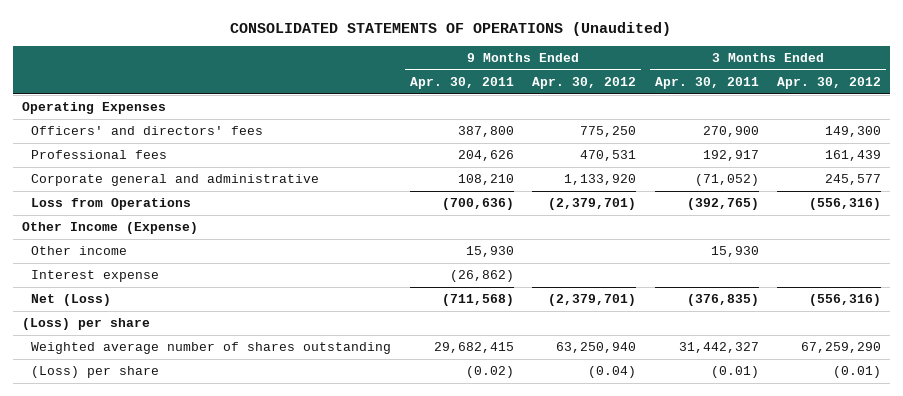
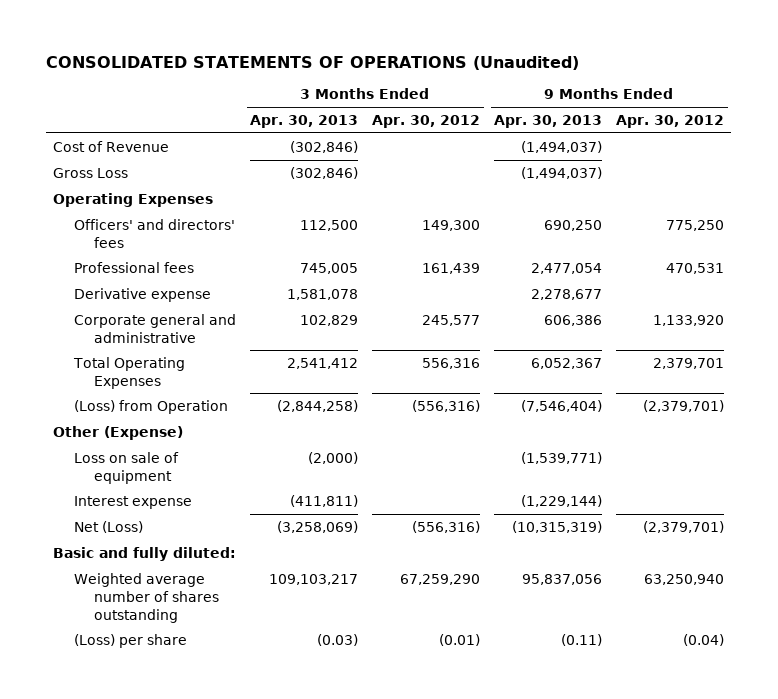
[409,77,514,90] Apr. 30, 2011 -> none
[654,77,759,90] Apr. 30, 2011 -> none
none -> [250,114,359,128] Apr. 30, 2013
none -> [494,114,603,128] Apr. 30, 2013
none -> [53,140,170,152] Cost of Revenue
none -> [53,167,129,178] Gross Loss
none -> [73,287,211,302] Derivative expense
[31,246,128,256] Other income -> none
none -> [72,356,185,389] Total Operating Expenses
[31,198,192,211] Loss from Operations -> [73,399,228,414] (Loss) from Operation
[21,222,198,235] Other Income (Expense) -> [53,425,184,440] Other (Expense)
none -> [73,451,179,484] Loss on sale of equipment
[21,318,150,331] (Loss) per share -> none
none -> [53,546,237,561] Basic and fully diluted:

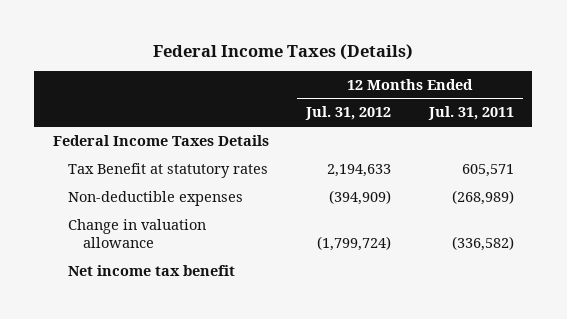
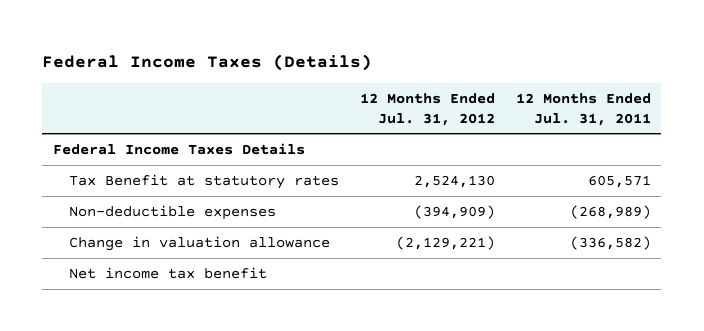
[327,163,392,177] 2,194,633 -> [413,175,495,189] 2,524,130
[317,236,392,252] (1,799,724) -> [395,236,495,251] (2,129,221)

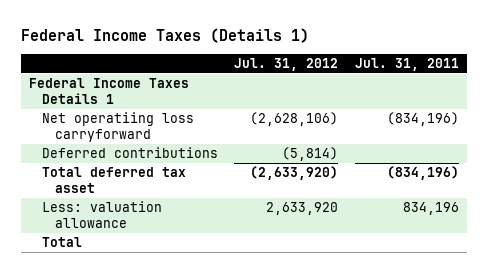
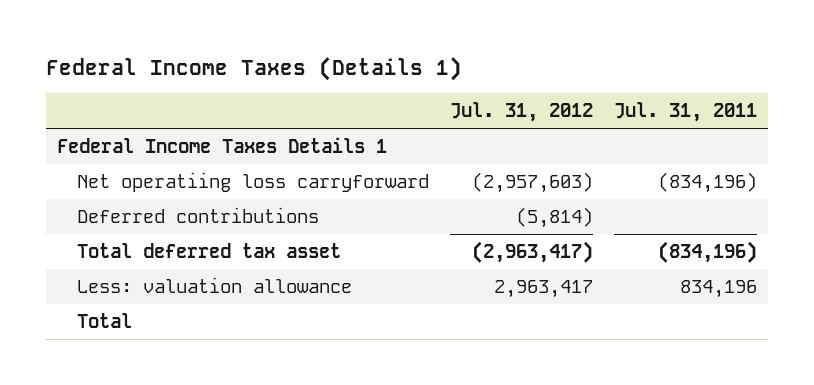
[250,112,339,127] (2,628,106) -> [472,172,594,194] (2,957,603)
[250,166,339,181] (2,633,920) -> [472,241,594,264] (2,963,417)
[266,202,339,216] 2,633,920 -> [494,280,594,299] 2,963,417

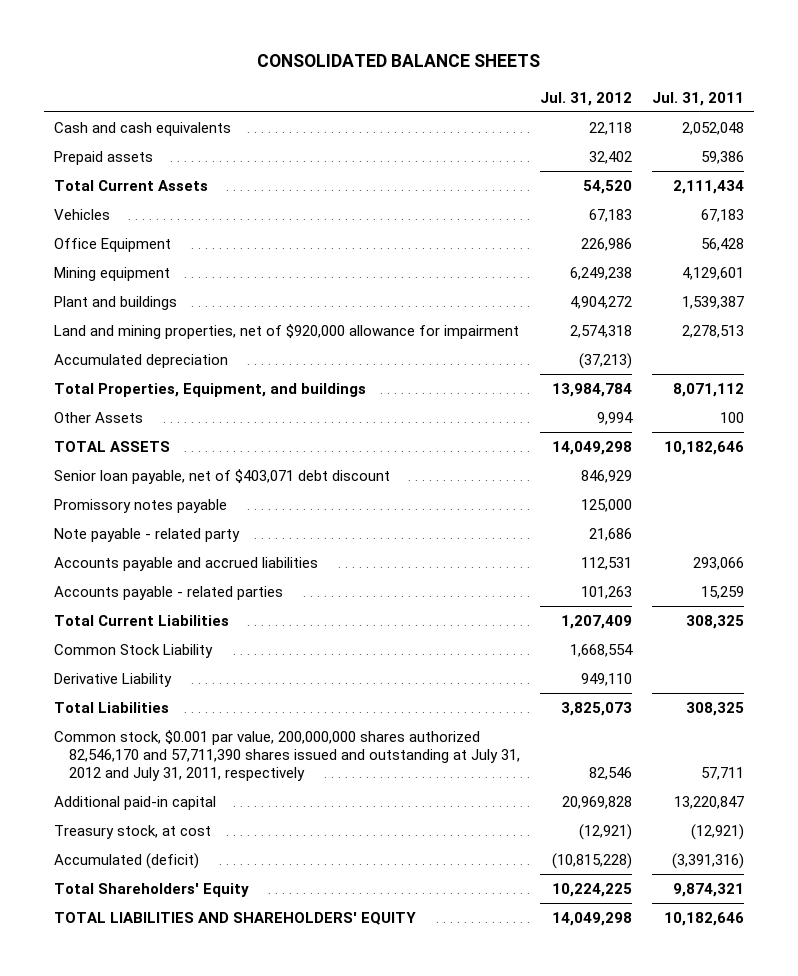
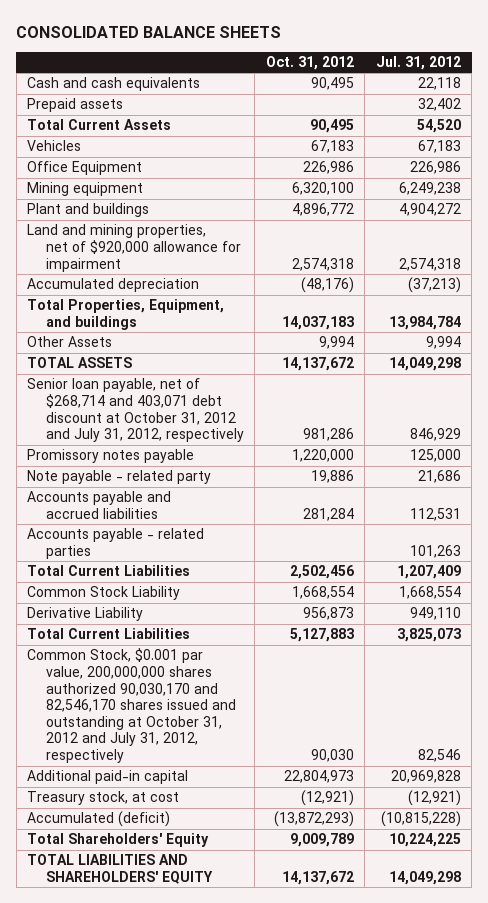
[652,91,745,106] Jul. 31, 2011 -> none
none -> [265,55,354,70] Oct. 31, 2012
[53,468,390,484] Senior loan payable, net of $403,071 debt discount -> [27,378,244,443] Senior loan payable, net of $268,714 and 403,071 debt discount at October 31, 2012 and July 31, 2012, respectively
[53,701,169,713] Total Liabilities -> [27,628,191,640] Total Current Liabilities
[53,729,521,782] Common stock, $0.001 par value, 200,000,000 shares authorized 82,546,170 and 57,711,390 shares issued and outstanding at July 31, 2012 and July 31, 2011, respectively -> [27,648,236,764] Common Stock, $0.001 par value, 200,000,000 shares authorized 90,030,170 and 82,546,170 shares issued and outstanding at October 31, 2012 and July 31, 2012, respectively

